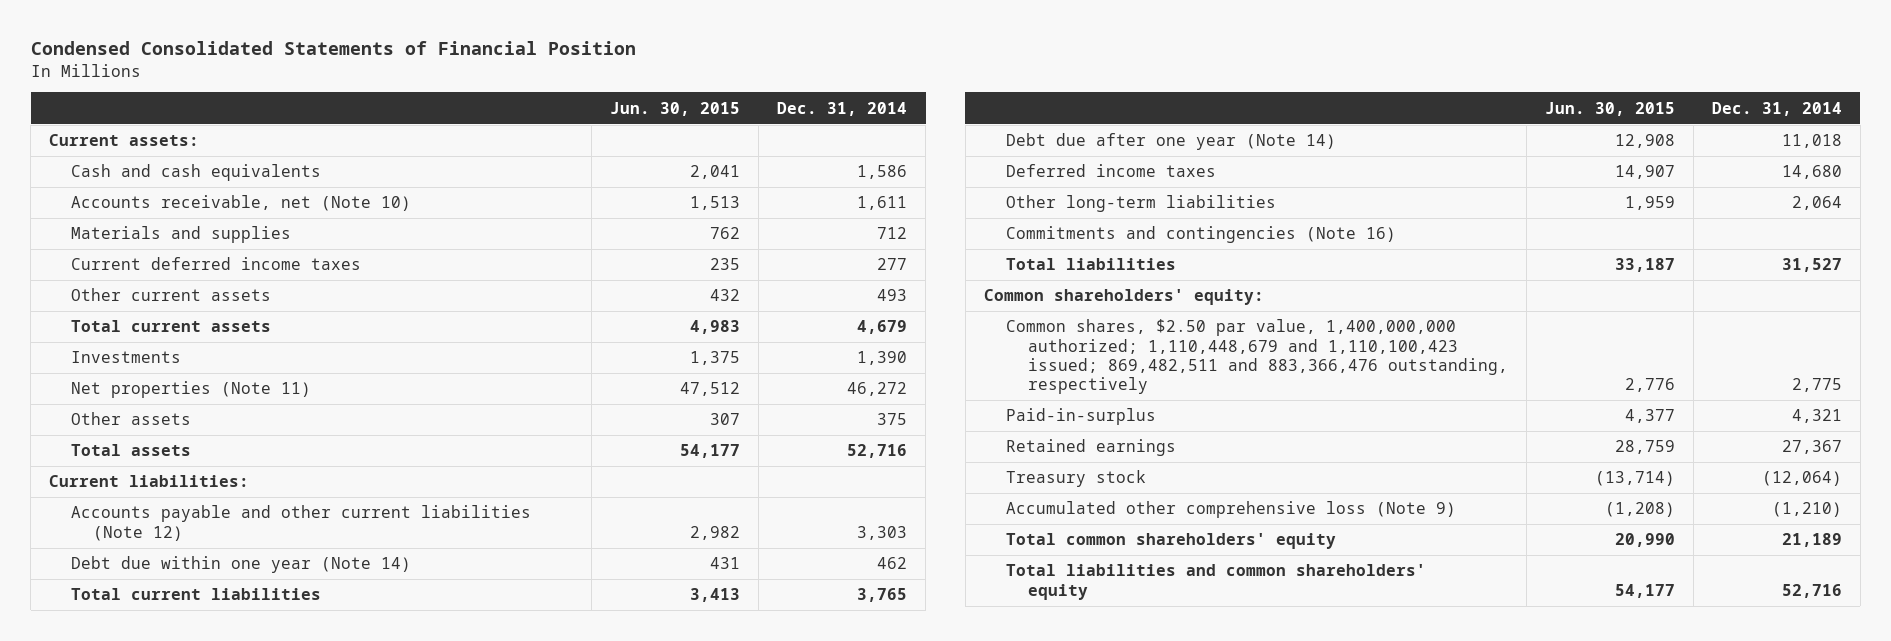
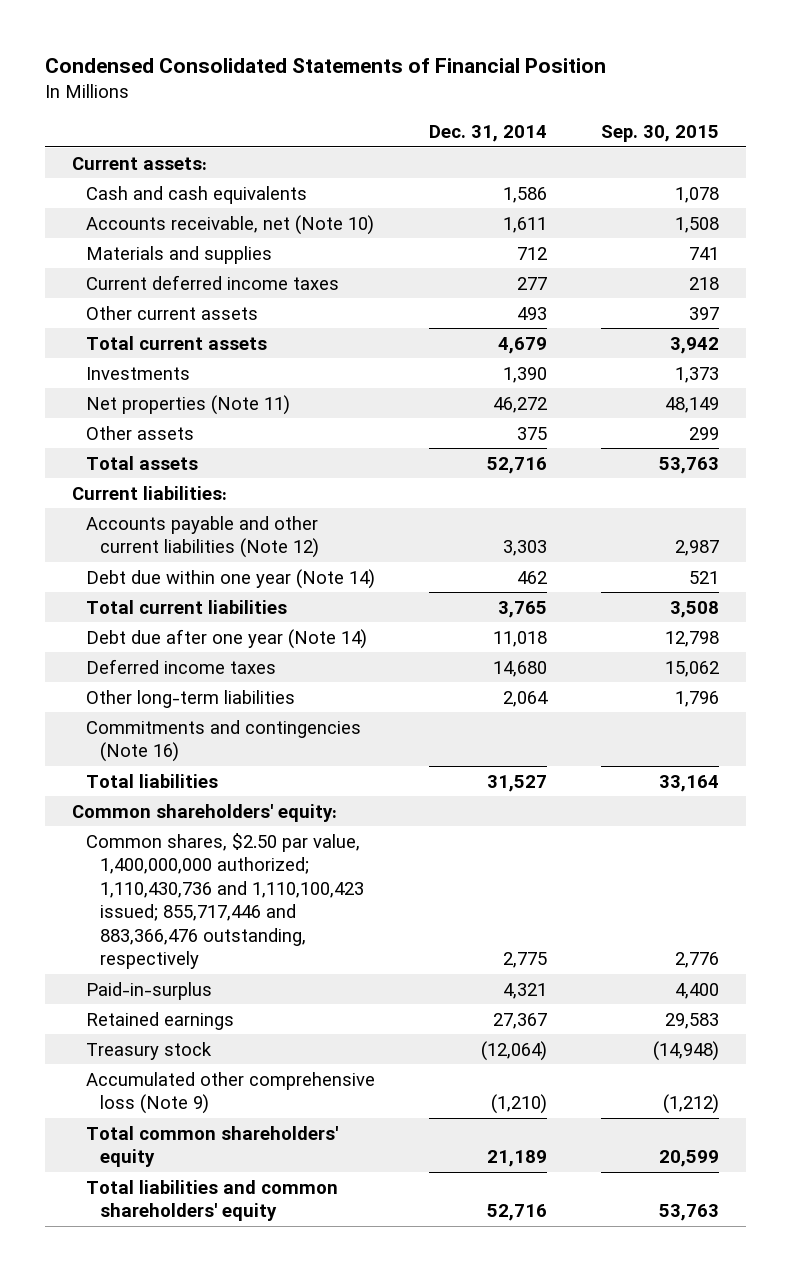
[610,101,741,116] Jun. 30, 2015 -> none
none -> [600,125,719,143] Sep. 30, 2015
[1005,319,1509,394] Common shares, $2.50 par value, 1,400,000,000 authorized; 1,110,448,679 and 1,110,100,423 issued; 869,482,511 and 883,366,476 outstanding, respectively -> [85,832,365,970] Common shares, $2.50 par value, 1,400,000,000 authorized; 1,110,430,736 and 1,110,100,423 issued; 855,717,446 and 883,366,476 outstanding, respectively

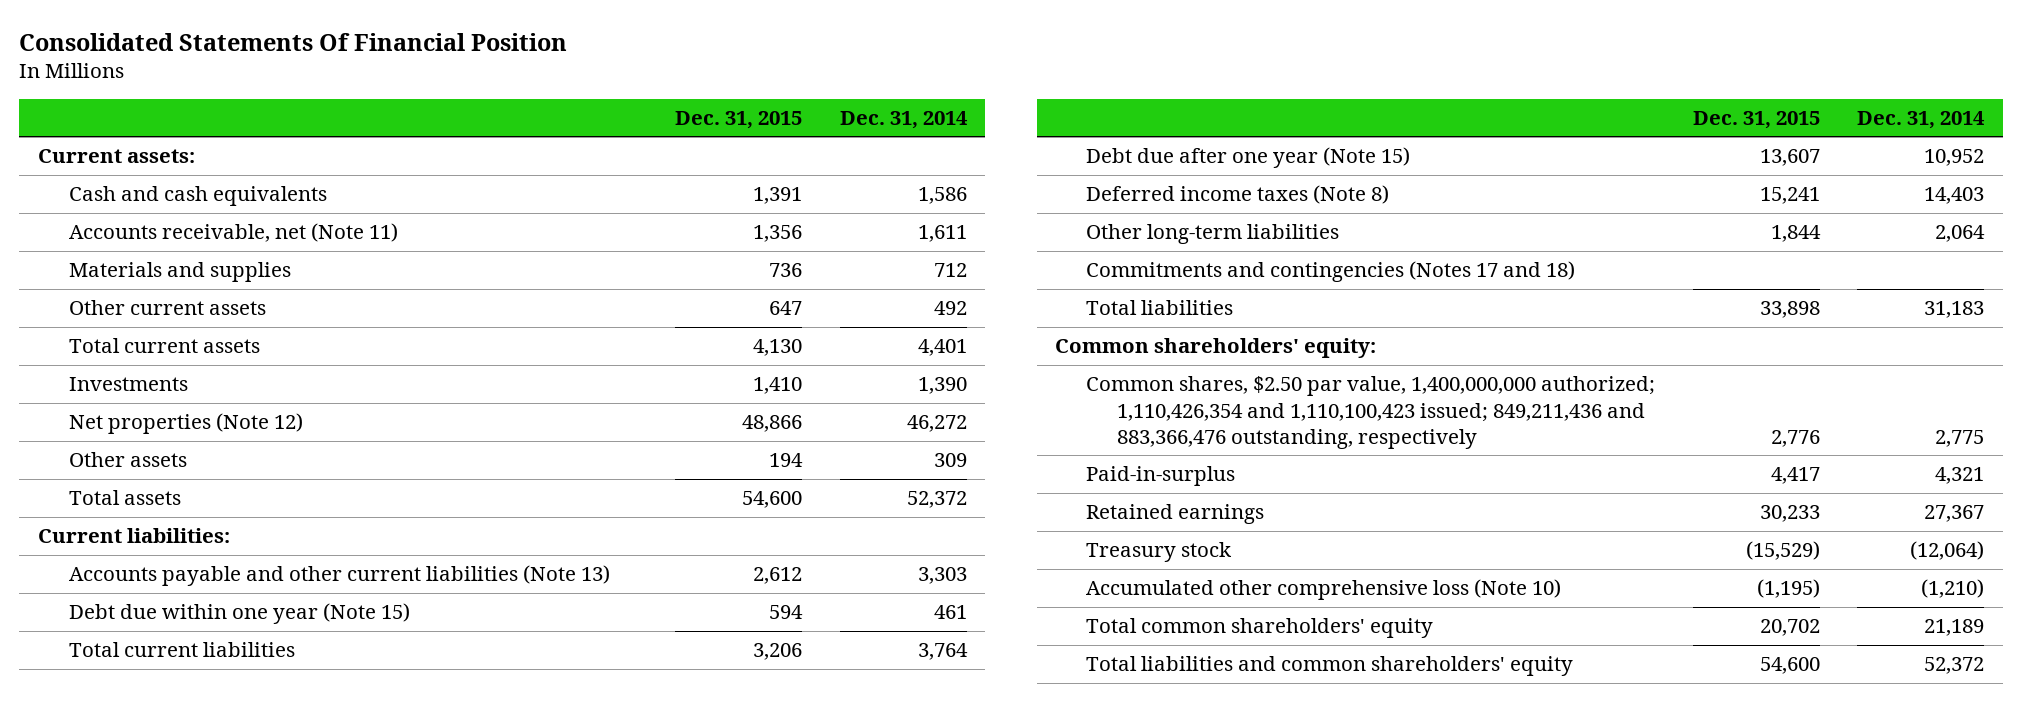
[44,58,606,74] Condensed Consolidated Statements of Financial Position -> [19,32,568,51] Consolidated Statements Of Financial Position
[600,125,719,143] Sep. 30, 2015 -> none
none -> [675,111,803,130] Dec. 31, 2015
[85,214,374,235] Accounts receivable, net (Note 10) -> [68,223,398,243] Accounts receivable, net (Note 11)
[85,274,339,290] Current deferred income taxes -> none
[516,306,547,320] 493 -> [933,301,967,316] 492
[497,336,547,354] 4,679 -> [917,339,967,357] 4,401
[85,394,290,415] Net properties (Note 11) -> [68,413,303,435] Net properties (Note 12)
[516,426,547,440] 375 -> [933,453,967,468] 309
[486,456,547,474] 52,716 -> [906,491,967,509] 52,372
[85,515,320,559] Accounts payable and other current liabilities (Note 12) -> [68,565,610,587] Accounts payable and other current liabilities (Note 13)
[85,568,375,589] Debt due within one year (Note 14) -> [68,603,410,625] Debt due within one year (Note 15)
[516,570,547,584] 462 -> [933,605,967,620] 461
[497,600,547,618] 3,765 -> [917,643,968,661] 3,764
[85,628,367,649] Debt due after one year (Note 14) -> [1086,147,1411,169] Debt due after one year (Note 15)
[492,630,547,647] 11,018 -> [1924,149,1985,167] 10,952
[85,658,276,674] Deferred income taxes -> [1086,185,1390,205] Deferred income taxes (Note 8)
[492,660,547,677] 14,680 -> [1924,187,1985,205] 14,403
[85,719,361,763] Commitments and contingencies (Note 16) -> [1086,261,1576,283] Commitments and contingencies (Notes 17 and 18)
[486,774,547,792] 31,527 -> [1924,301,1985,319] 31,183
[85,832,365,970] Common shares, $2.50 par value, 1,400,000,000 authorized; 1,110,430,736 and 1,110,100,423 issued; 855,717,446 and 883,366,476 outstanding, respectively -> [1086,376,1656,449] Common shares, $2.50 par value, 1,400,000,000 authorized; 1,110,426,354 and 1,110,100,423 issued; 849,211,436 and 883,366,476 outstanding, respectively
[85,1071,375,1115] Accumulated other comprehensive loss (Note 9) -> [1086,579,1562,601] Accumulated other comprehensive loss (Note 10)
[486,1204,547,1222] 52,716 -> [1924,657,1985,675] 52,372

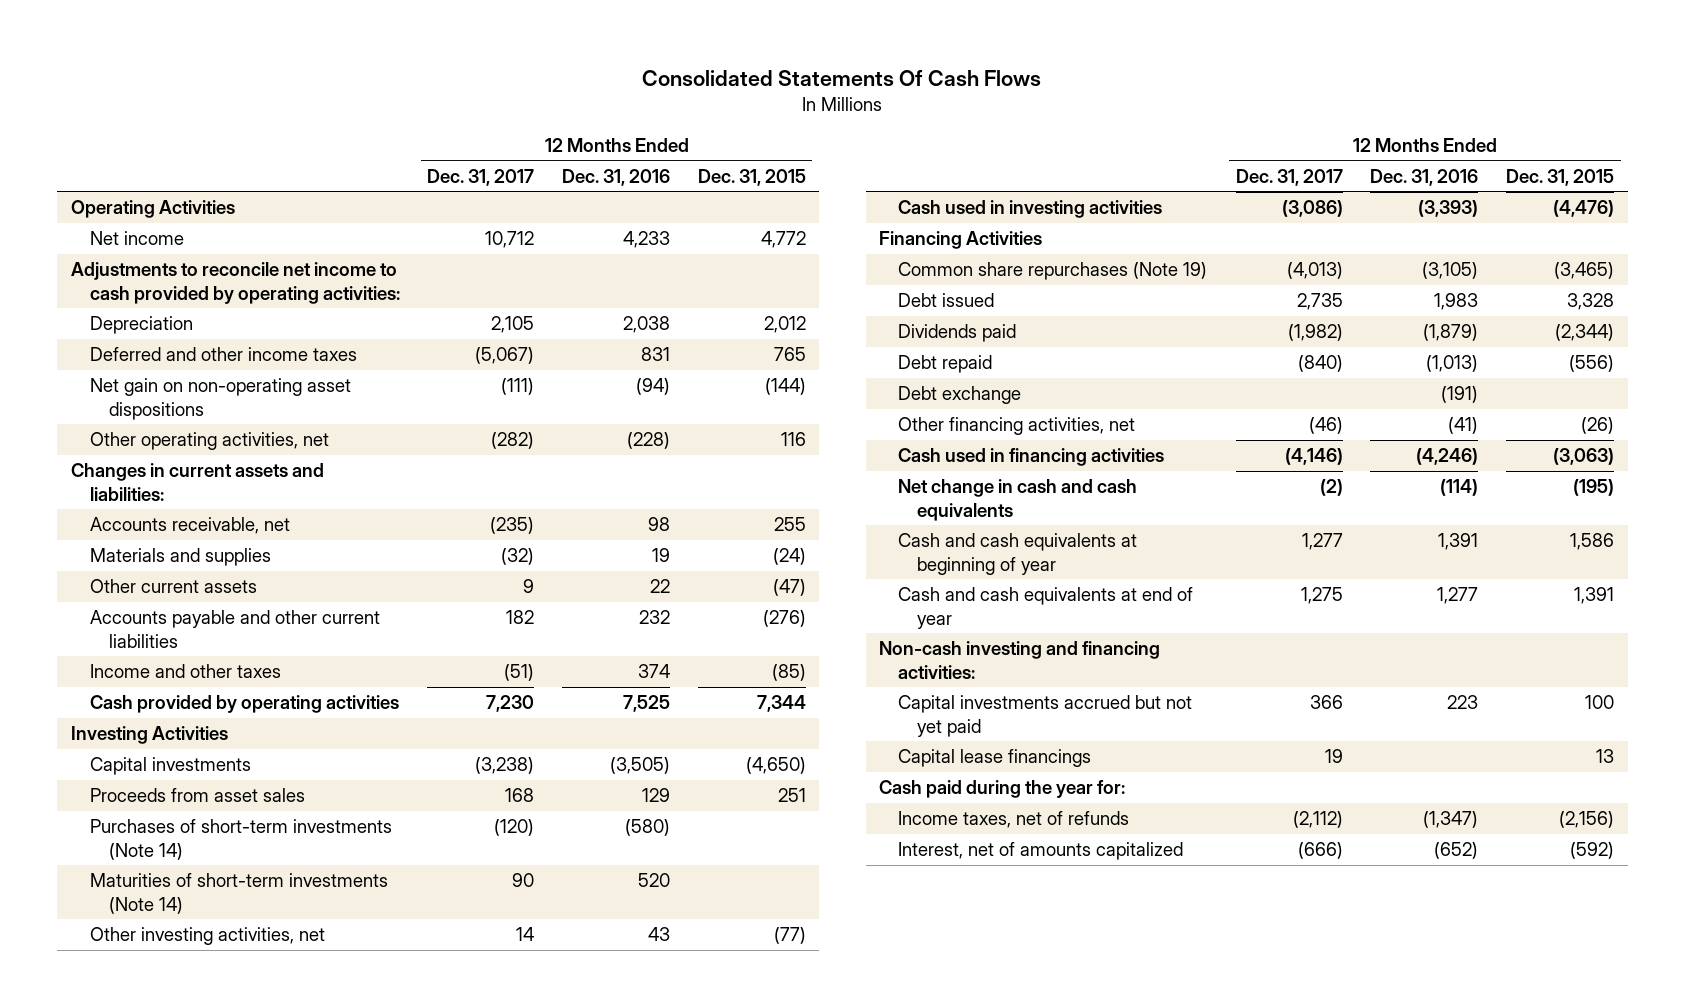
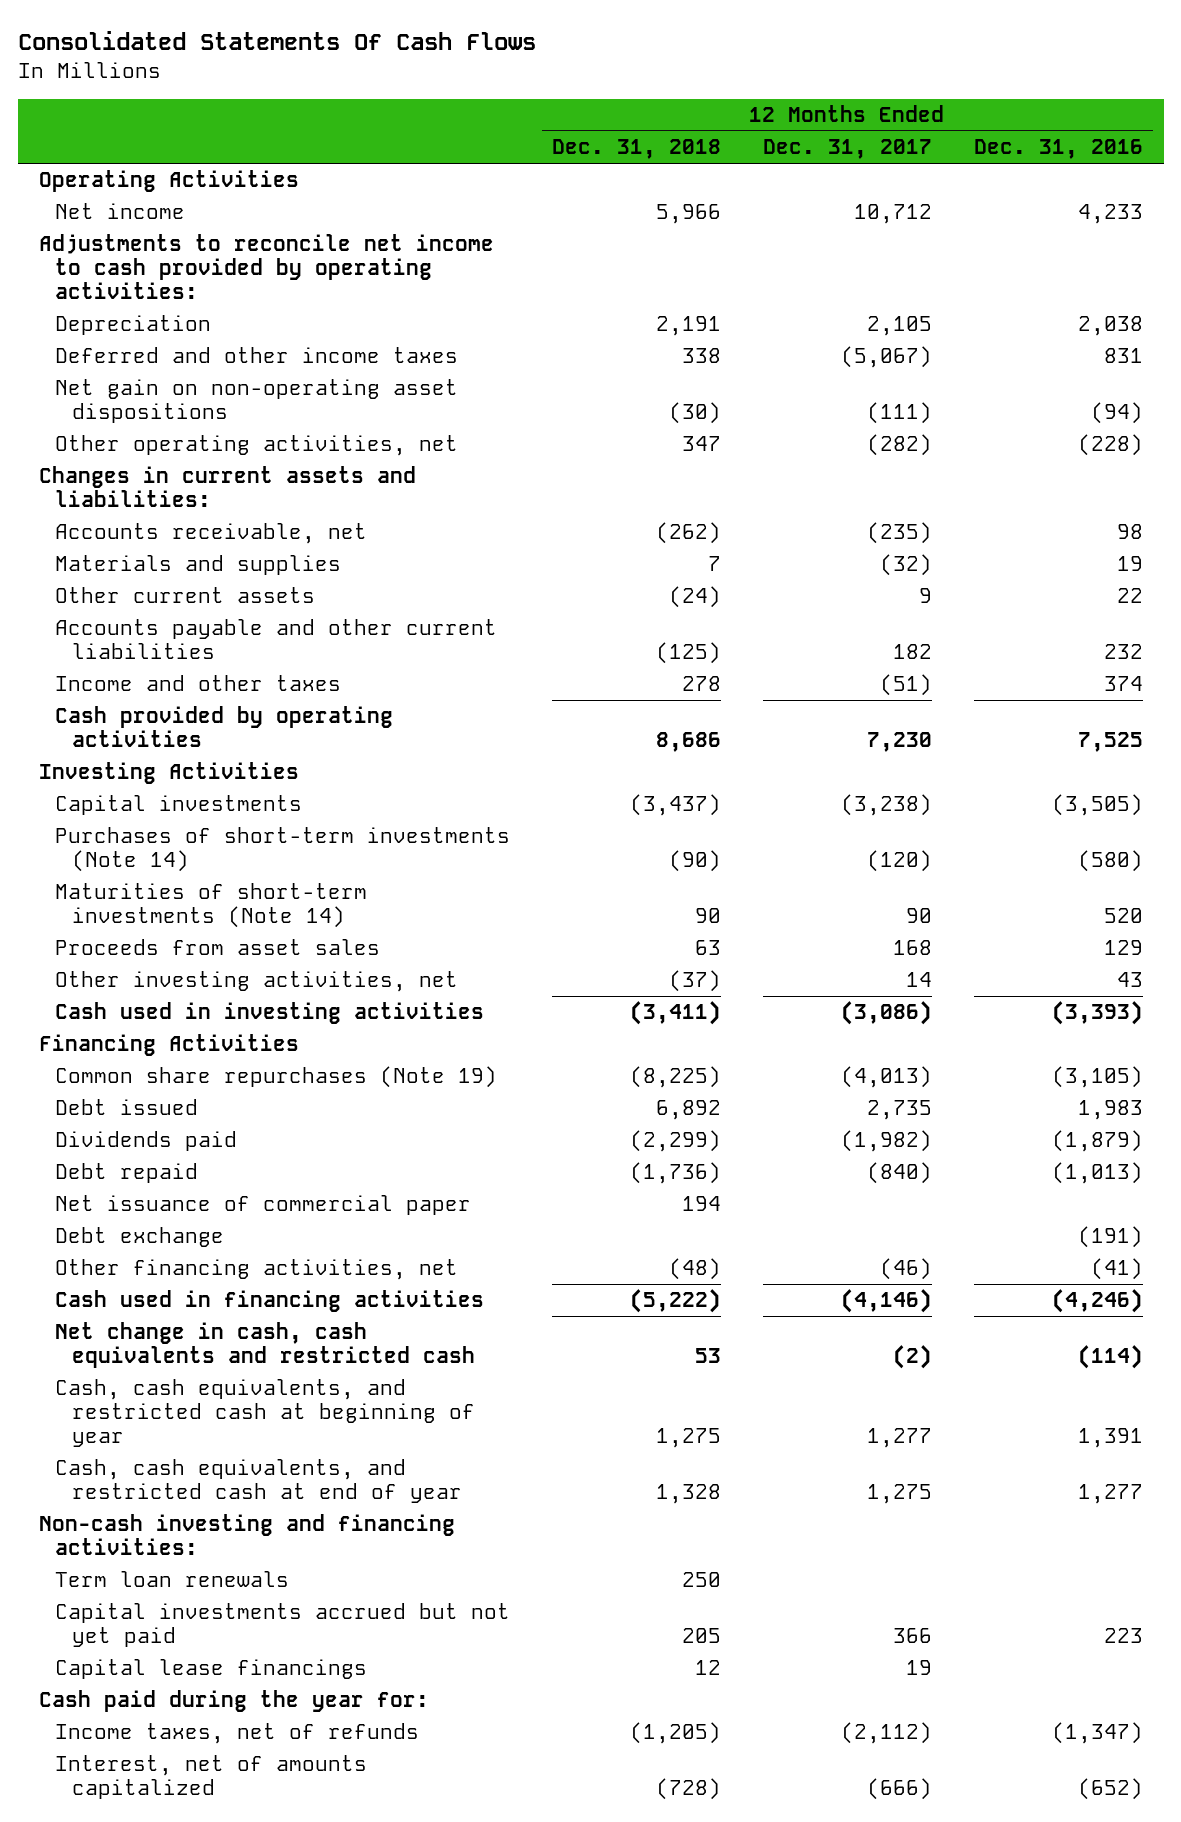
[697,168,806,186] Dec. 31, 2015 -> none
none -> [552,139,722,160] Dec. 31, 2018
[89,788,305,803] Proceeds from asset sales -> [55,939,381,956] Proceeds from asset sales
none -> [55,1195,472,1216] Net issuance of commercial paper
[898,479,1138,521] Net change in cash and cash equivalents -> [55,1322,475,1369] Net change in cash, cash equivalents and restricted cash
[898,533,1138,575] Cash and cash equivalents at beginning of year -> [55,1379,475,1447] Cash, cash equivalents, and restricted cash at beginning of year
[898,587,1194,629] Cash and cash equivalents at end of year -> [55,1459,462,1504] Cash, cash equivalents, and restricted cash at end of year
none -> [55,1571,290,1588] Term loan renewals

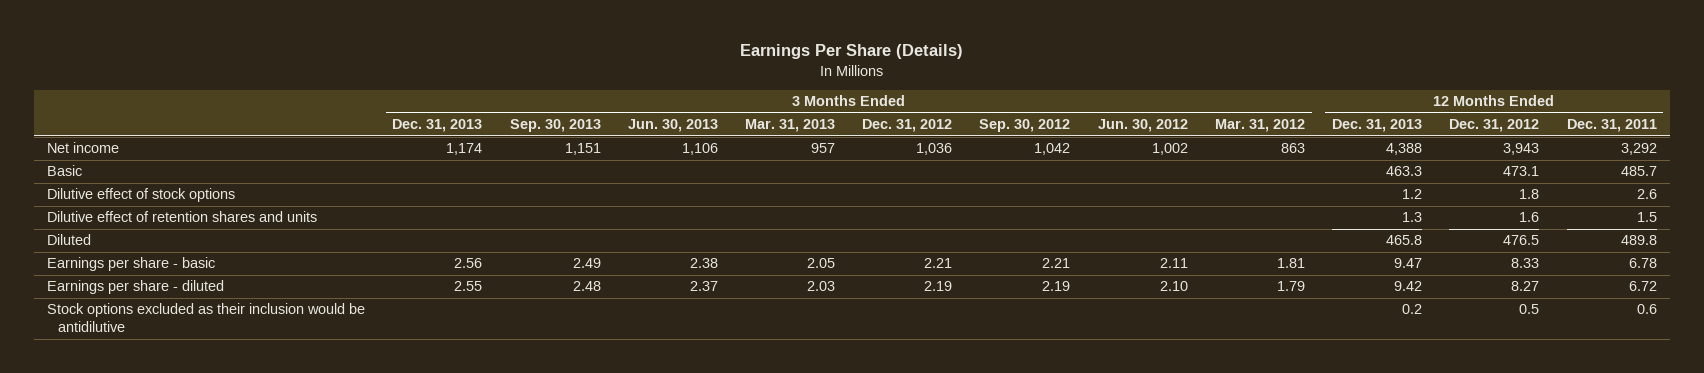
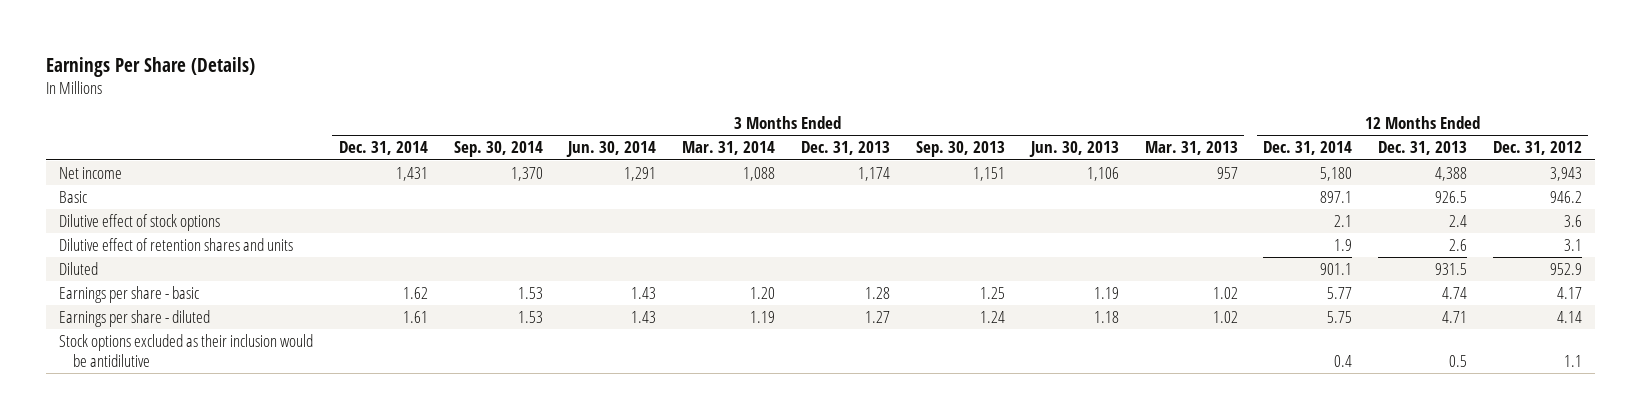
[862,119,953,133] Dec. 31, 2012 -> none
[979,119,1071,133] Sep. 30, 2012 -> none
[1097,119,1188,133] Jun. 30, 2012 -> none
[1214,119,1305,133] Mar. 31, 2012 -> none
[1566,119,1657,133] Dec. 31, 2011 -> none
none -> [338,141,428,156] Dec. 31, 2014
none -> [453,141,543,158] Sep. 30, 2014
none -> [566,141,657,158] Jun. 30, 2014
none -> [682,141,776,156] Mar. 31, 2014
none -> [1263,141,1353,156] Dec. 31, 2014
[1386,166,1423,177] 463.3 -> [1435,191,1468,204] 926.5
[1503,166,1540,177] 473.1 -> [1549,191,1582,204] 946.2
[1402,189,1423,200] 1.2 -> [1449,215,1468,228] 2.4
[1519,189,1540,200] 1.8 -> [1563,215,1582,228] 3.6
[1402,212,1423,223] 1.3 -> [1449,239,1468,252] 2.6
[1519,212,1540,223] 1.6 -> [1563,239,1582,252] 3.1
[1386,235,1423,246] 465.8 -> [1435,263,1468,276] 931.5
[1503,235,1540,246] 476.5 -> [1549,263,1582,276] 952.9
[454,258,483,269] 2.56 -> [865,287,891,300] 1.28
[572,258,601,269] 2.49 -> [979,287,1005,300] 1.25
[689,258,718,269] 2.38 -> [1093,287,1119,300] 1.19
[807,258,836,269] 2.05 -> [1212,287,1238,300] 1.02
[1394,258,1423,269] 9.47 -> [1442,287,1468,300] 4.74
[1511,258,1540,269] 8.33 -> [1556,287,1582,300] 4.17
[454,281,483,292] 2.55 -> [865,311,891,324] 1.27
[572,281,601,292] 2.48 -> [979,311,1005,324] 1.24
[689,281,718,292] 2.37 -> [1093,311,1119,324] 1.18
[807,281,836,292] 2.03 -> [1212,311,1238,324] 1.02
[1394,281,1423,292] 9.42 -> [1442,311,1468,324] 4.71
[1511,281,1540,292] 8.27 -> [1556,311,1582,324] 4.14
[1402,304,1423,315] 0.2 -> [1449,355,1468,368] 0.5
[1519,304,1540,315] 0.5 -> [1563,355,1582,368] 1.1

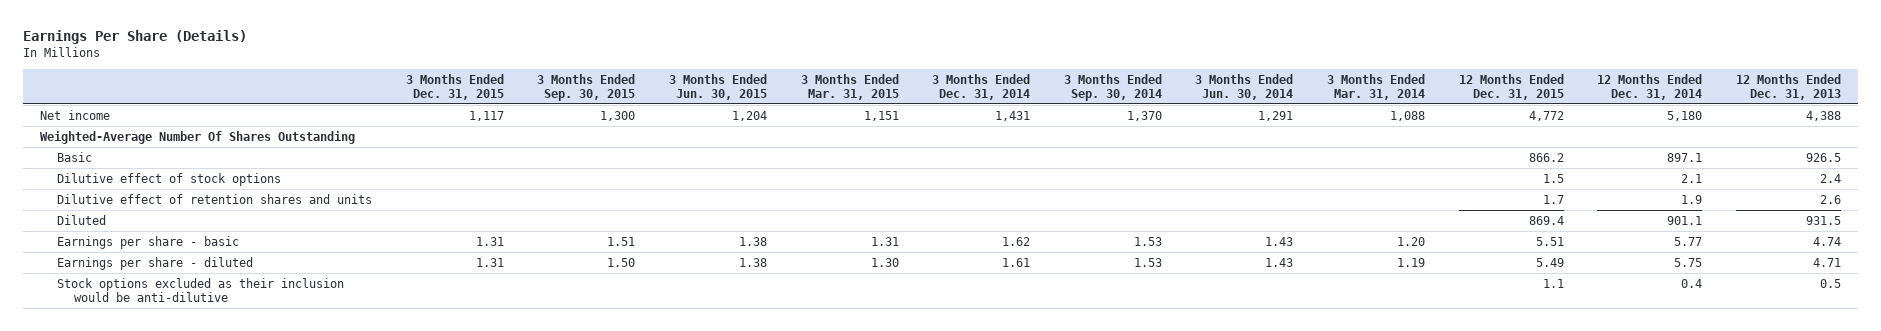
[801,141,891,156] Dec. 31, 2013 -> none
[915,141,1005,158] Sep. 30, 2013 -> none
[1028,141,1119,158] Jun. 30, 2013 -> none
[1144,141,1238,156] Mar. 31, 2013 -> none
[1492,141,1582,156] Dec. 31, 2012 -> none
none -> [405,73,504,100] 3 Months Ended Dec. 31, 2015
none -> [537,73,636,101] 3 Months Ended Sep. 30, 2015
none -> [668,73,767,100] 3 Months Ended Jun. 30, 2015
none -> [800,73,899,100] 3 Months Ended Mar. 31, 2015
none -> [1458,73,1564,100] 12 Months Ended Dec. 31, 2015
none -> [39,130,355,144] Weighted-Average Number Of Shares Outstanding
[58,334,313,368] Stock options excluded as their inclusion would be antidilutive -> [56,277,344,302] Stock options excluded as their inclusion would be anti-dilutive

